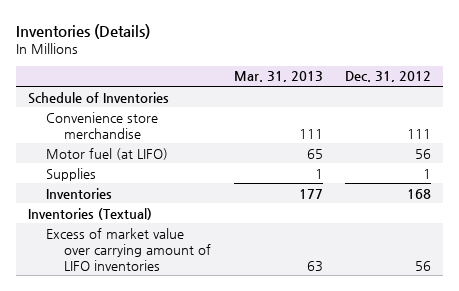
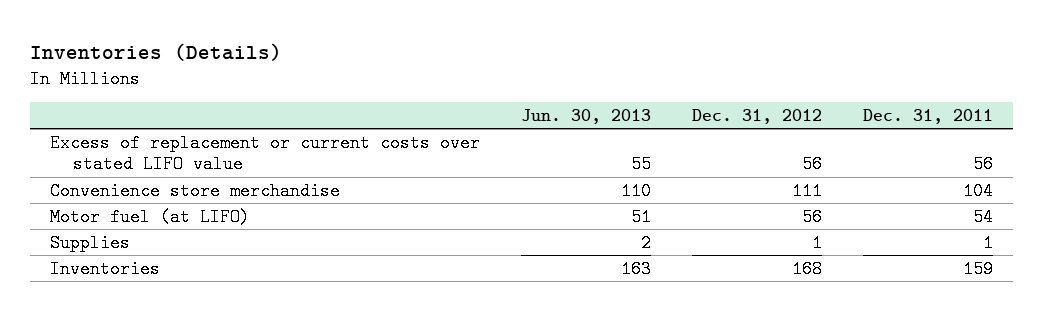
[233,71,323,83] Mar. 31, 2013 -> none
none -> [520,109,651,125] Jun. 30, 2013
none -> [862,109,993,125] Dec. 31, 2011
[27,91,169,104] Schedule of Inventories -> none
none -> [50,133,481,174] Excess of replacement or current costs over stated LIFO value
[27,207,152,220] Inventories (Textual) -> none
[45,227,211,271] Excess of market value over carrying amount of LIFO inventories -> none

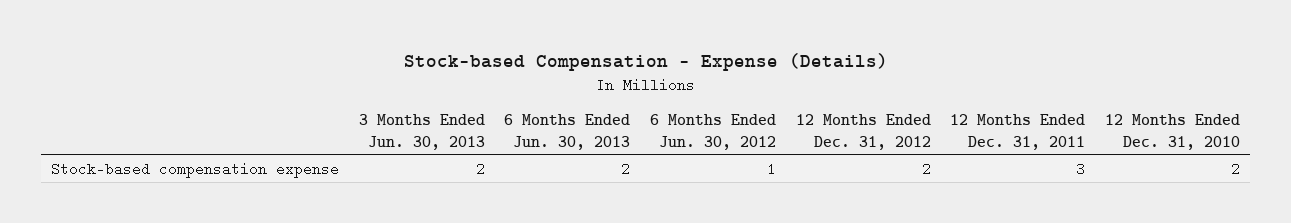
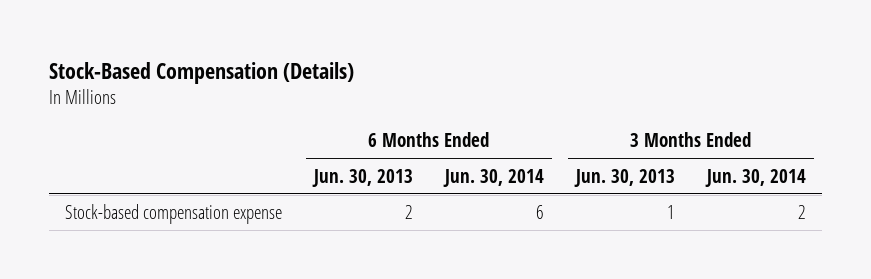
[403,53,888,72] Stock-based Compensation - Expense (Details) -> [49,61,355,84] Stock-Based Compensation (Details)
[650,113,777,150] 6 Months Ended Jun. 30, 2012 -> none
[795,113,931,150] 12 Months Ended Dec. 31, 2012 -> none
[950,113,1086,150] 12 Months Ended Dec. 31, 2011 -> none
[1104,113,1240,150] 12 Months Ended Dec. 31, 2010 -> none
none -> [443,168,545,187] Jun. 30, 2014
none -> [705,168,807,187] Jun. 30, 2014
[475,162,485,177] 2 -> [667,205,676,220] 1

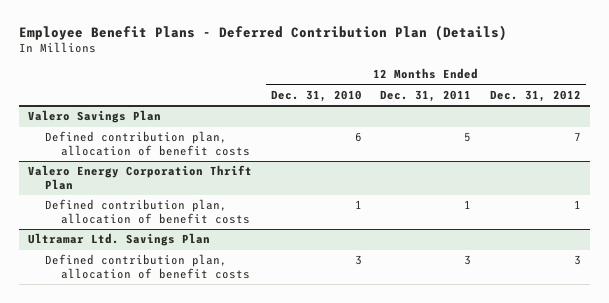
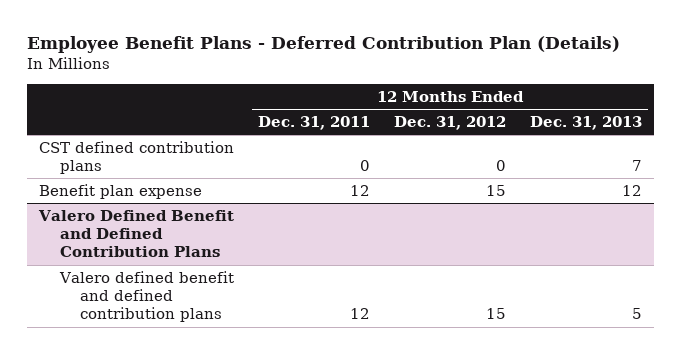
[270,89,362,102] Dec. 31, 2010 -> none
none -> [530,116,643,131] Dec. 31, 2013
[28,110,162,124] Valero Savings Plan -> none
[28,165,253,190] Valero Energy Corporation Thrift Plan -> none
[44,199,251,224] Defined contribution plan, allocation of benefit costs -> none
[28,233,211,247] Ultramar Ltd. Savings Plan -> none
[44,254,251,279] Defined contribution plan, allocation of benefit costs -> none
[44,131,251,156] Defined contribution plan, allocation of benefit costs -> [38,140,234,175] CST defined contribution plans
[464,132,472,143] 5 -> [360,160,371,172] 0
[574,132,582,142] 7 -> [496,160,507,172] 0
none -> [38,183,202,199] Benefit plan expense
none -> [37,209,234,258] Valero Defined Benefit and Defined Contribution Plans
none -> [58,270,234,323] Valero defined benefit and defined contribution plans

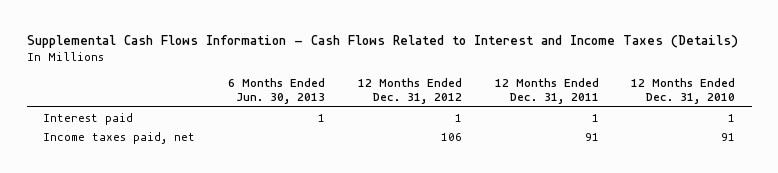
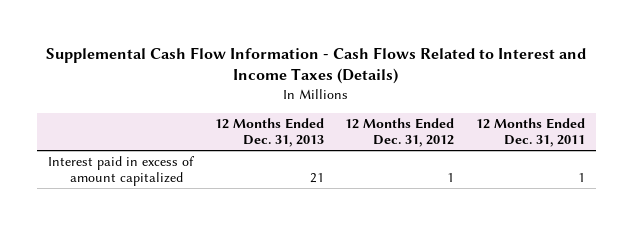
[26,35,738,49] Supplemental Cash Flows Information - Cash Flows Related to Interest and Income Taxes (Details) -> [46,46,587,85] Supplemental Cash Flow Information - Cash Flows Related to Interest and Income Taxes (Details)
[227,77,325,105] 6 Months Ended Jun. 30, 2013 -> none
[631,77,736,105] 12 Months Ended Dec. 31, 2010 -> none
none -> [214,118,324,148] 12 Months Ended Dec. 31, 2013
[43,131,196,144] Income taxes paid, net -> none
[43,112,134,125] Interest paid -> [47,156,195,187] Interest paid in excess of amount capitalized

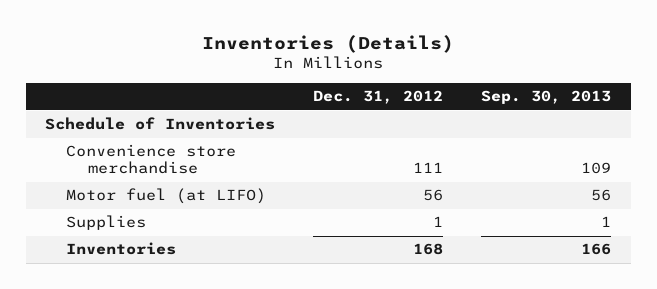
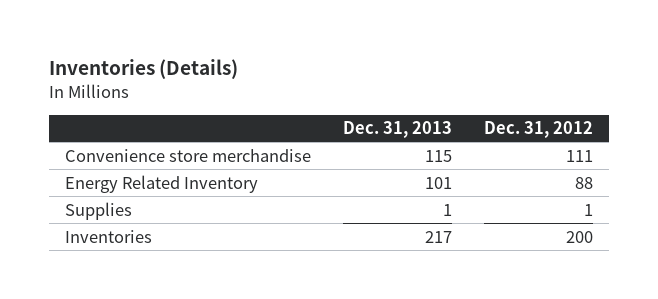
[481,90,612,105] Sep. 30, 2013 -> none
none -> [343,121,453,139] Dec. 31, 2013
[45,117,276,131] Schedule of Inventories -> none
[66,188,267,205] Motor fuel (at LIFO) -> none
none -> [65,174,259,193] Energy Related Inventory
[413,243,444,256] 168 -> [565,230,593,243] 200

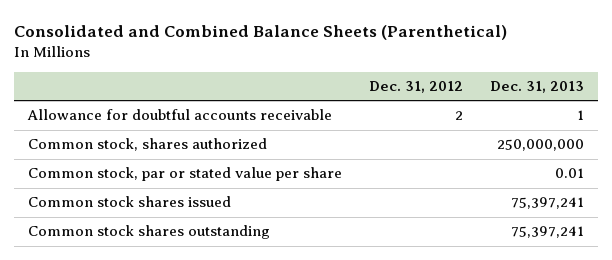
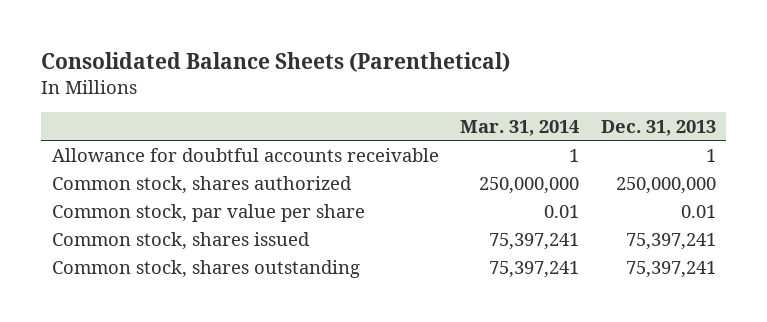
[13,24,507,40] Consolidated and Combined Balance Sheets (Parenthetical) -> [40,52,510,73] Consolidated Balance Sheets (Parenthetical)
[368,81,463,94] Dec. 31, 2012 -> none
none -> [460,119,580,136] Mar. 31, 2014
[27,167,342,182] Common stock, par or stated value per share -> [51,203,365,222] Common stock, par value per share
[27,196,231,208] Common stock shares issued -> [51,231,310,250] Common stock, shares issued
[27,225,270,240] Common stock shares outstanding -> [51,259,360,278] Common stock, shares outstanding

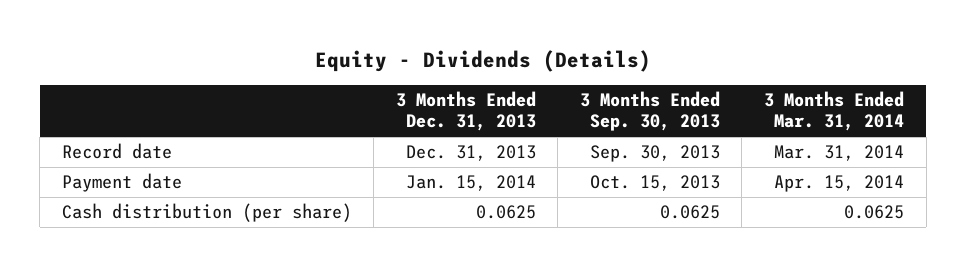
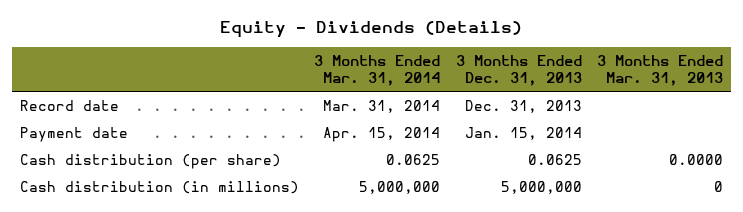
[579,91,720,132] 3 Months Ended Sep. 30, 2013 -> none
none -> [597,54,724,87] 3 Months Ended Mar. 31, 2013
none -> [19,180,299,194] Cash distribution (in millions)

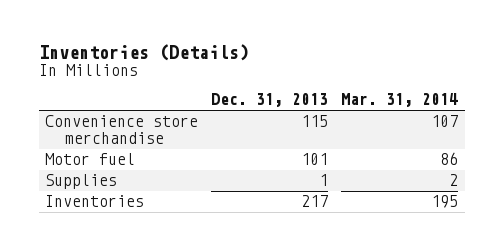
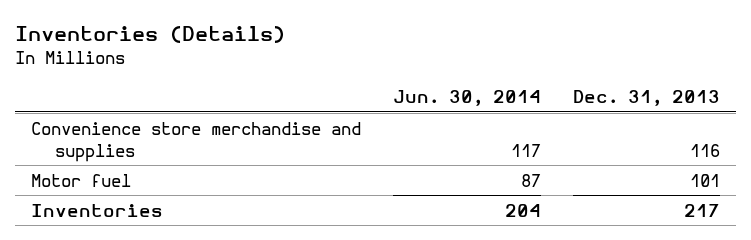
[341,93,459,108] Mar. 31, 2014 -> none
none -> [392,90,541,107] Jun. 30, 2014
[45,115,199,144] Convenience store merchandise -> [30,121,361,162] Convenience store merchandise and supplies
[301,115,329,128] 115 -> [690,143,721,157] 116
[45,174,118,190] Supplies -> none

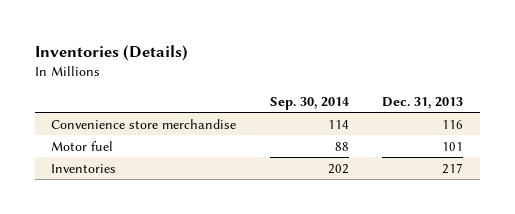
[392,90,541,107] Jun. 30, 2014 -> none
none -> [269,96,349,110] Sep. 30, 2014
[30,121,361,162] Convenience store merchandise and supplies -> [51,118,237,129] Convenience store merchandise

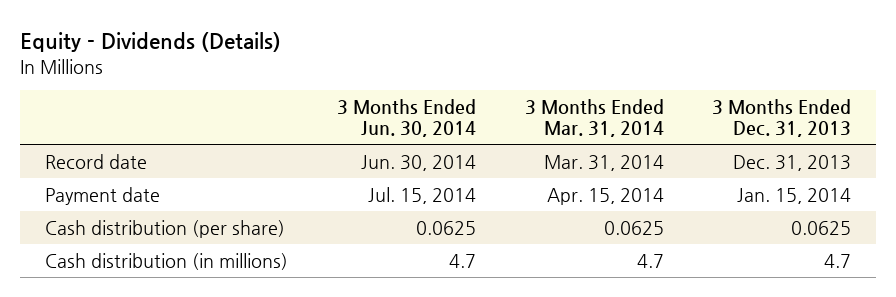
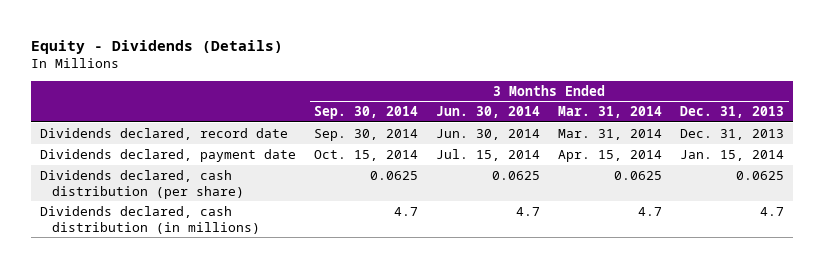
none -> [314,106,419,120] Sep. 30, 2014
[44,153,147,169] Record date -> [40,127,289,140] Dividends declared, record date
[44,186,160,205] Payment date -> [40,148,297,162] Dividends declared, payment date
[44,219,285,238] Cash distribution (per share) -> [40,169,245,199] Dividends declared, cash distribution (per share)
[44,252,288,270] Cash distribution (in millions) -> [40,205,261,234] Dividends declared, cash distribution (in millions)

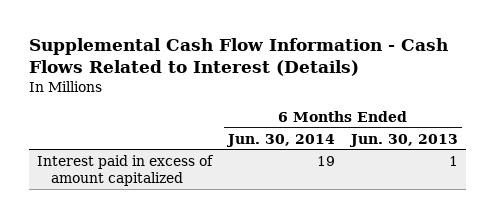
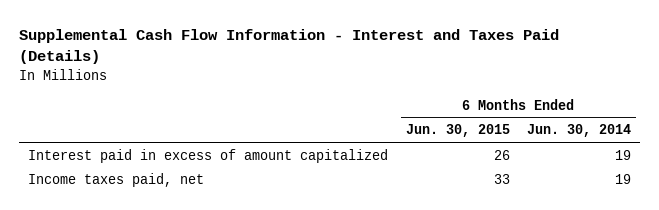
[28,37,448,76] Supplemental Cash Flow Information - Cash Flows Related to Interest (Details) -> [19,29,560,65] Supplemental Cash Flow Information - Interest and Taxes Paid (Details)
[349,133,459,147] Jun. 30, 2013 -> none
none -> [405,124,510,138] Jun. 30, 2015
none -> [27,172,204,187] Income taxes paid, net

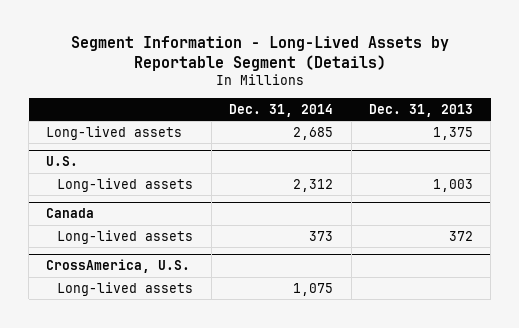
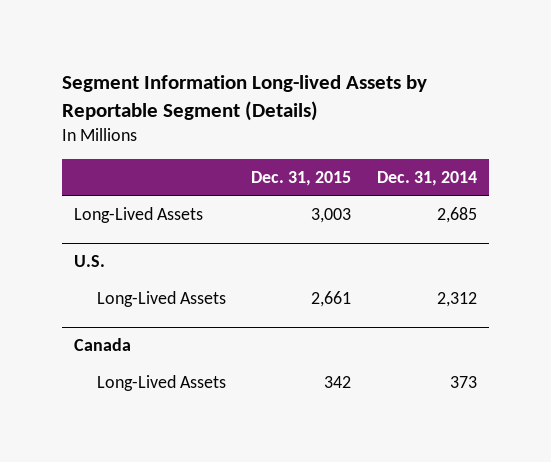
[70,36,449,72] Segment Information - Long-Lived Assets by Reportable Segment (Details) -> [61,75,427,121] Segment Information Long-lived Assets by Reportable Segment (Details)
[368,103,473,117] Dec. 31, 2013 -> none
none -> [251,170,352,186] Dec. 31, 2015
[46,125,183,140] Long-lived assets -> [74,207,204,224] Long-Lived Assets
[57,177,194,192] Long-lived assets -> [96,291,226,308] Long-Lived Assets
[46,259,191,274] CrossAmerica, U.S. -> none
[57,281,194,296] Long-lived assets -> none
[57,229,194,244] Long-lived assets -> [96,375,226,392] Long-Lived Assets

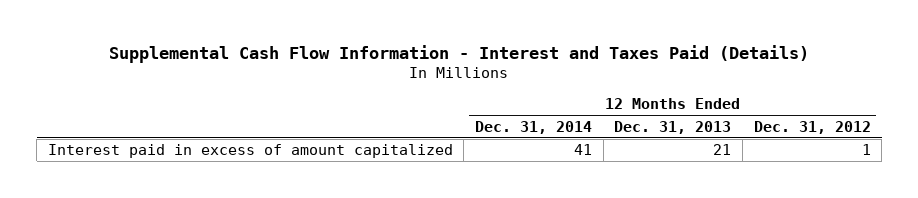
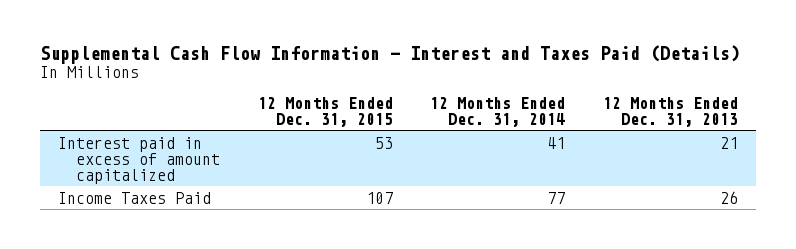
[753,120,871,134] Dec. 31, 2012 -> none
none -> [257,96,393,128] 12 Months Ended Dec. 31, 2015
none -> [58,191,212,204] Income Taxes Paid

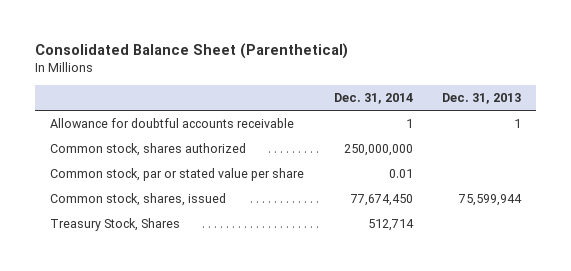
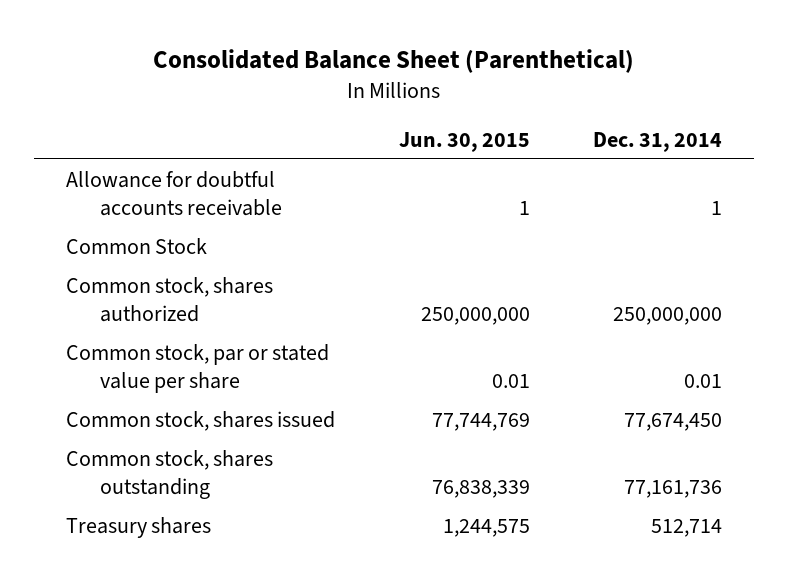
[442,93,522,105] Dec. 31, 2013 -> none
none -> [398,131,530,152] Jun. 30, 2015
none -> [66,237,208,254] Common Stock
[50,192,227,206] Common stock, shares, issued -> [66,410,336,431] Common stock, shares issued
none -> [66,449,274,500] Common stock, shares outstanding
[50,217,181,231] Treasury Stock, Shares -> [66,516,212,538] Treasury shares

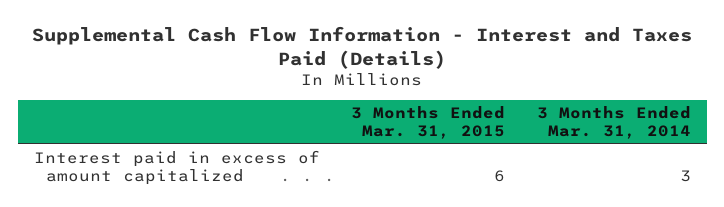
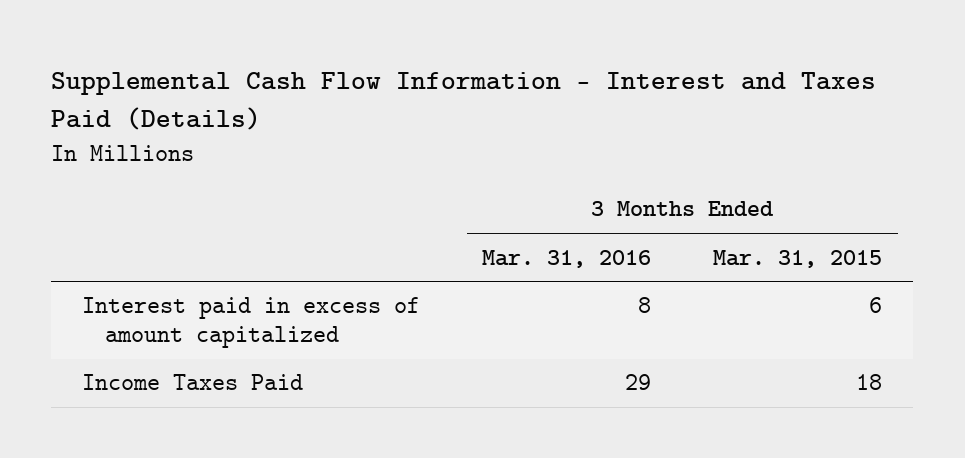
[536,106,691,140] 3 Months Ended Mar. 31, 2014 -> none
none -> [482,249,652,268] Mar. 31, 2016
none -> [82,374,304,391] Income Taxes Paid

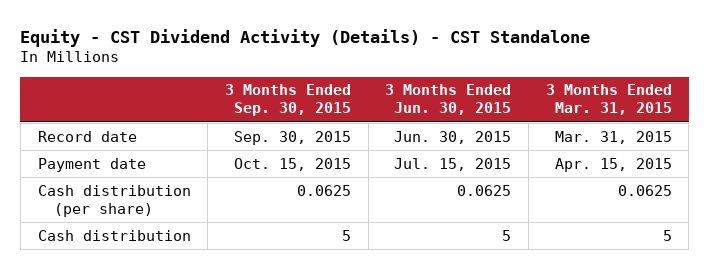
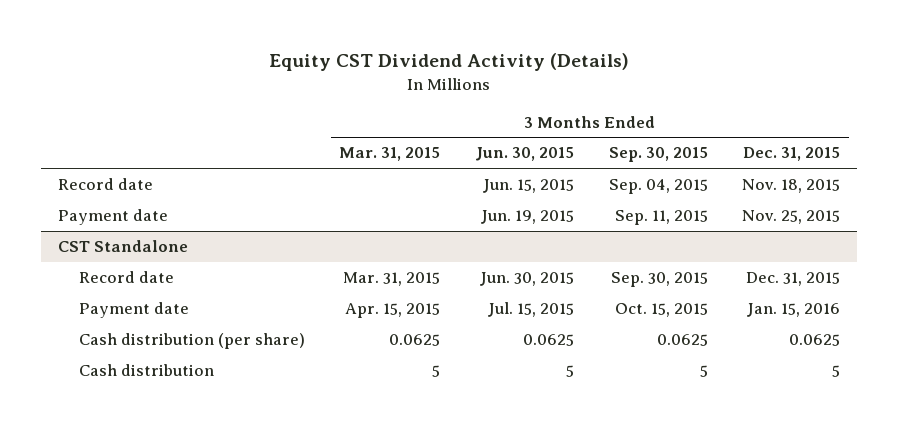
[20,28,591,47] Equity - CST Dividend Activity (Details) - CST Standalone -> [269,53,630,72] Equity CST Dividend Activity (Details)
none -> [743,147,841,162] Dec. 31, 2015
none -> [58,178,154,191] Record date
none -> [58,209,169,226] Payment date
none -> [58,240,189,253] CST Standalone

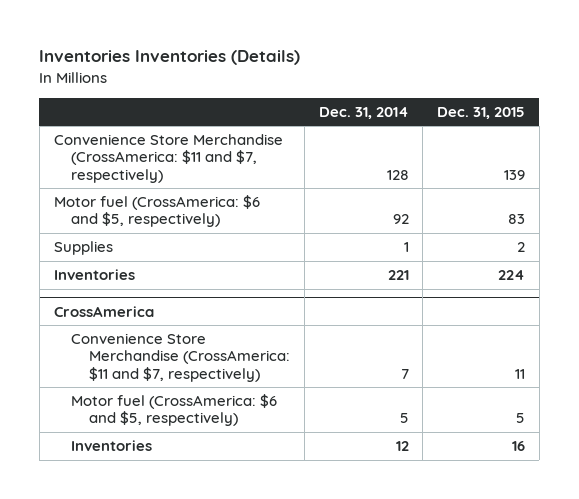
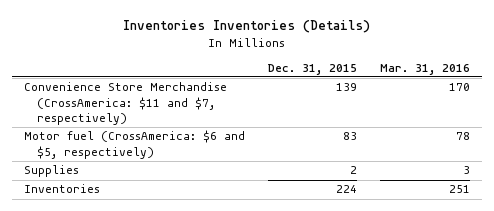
[318,106,409,119] Dec. 31, 2014 -> none
none -> [380,63,471,75] Mar. 31, 2016
[53,305,154,317] CrossAmerica -> none
[71,333,290,382] Convenience Store Merchandise (CrossAmerica: $11 and $7, respectively) -> none
[71,394,278,427] Motor fuel (CrossAmerica: $6 and $5, respectively) -> none
[71,440,153,452] Inventories -> none

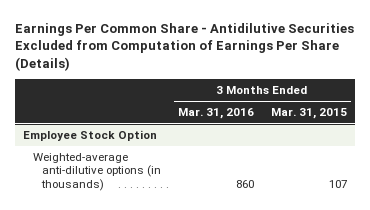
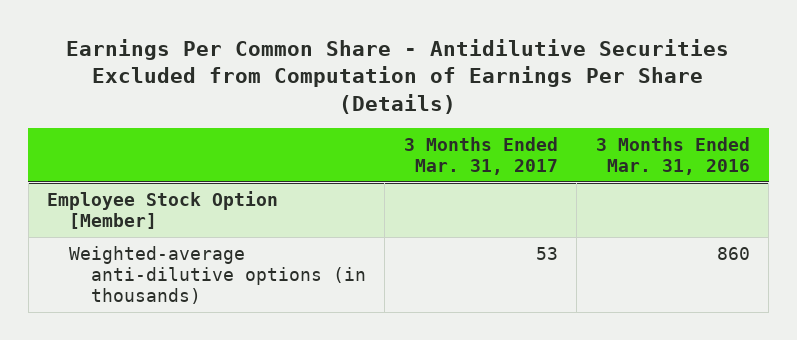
[270,108,347,120] Mar. 31, 2015 -> none
none -> [403,137,558,176] 3 Months Ended Mar. 31, 2017
[23,129,158,141] Employee Stock Option -> [47,190,279,229] Employee Stock Option [Member]

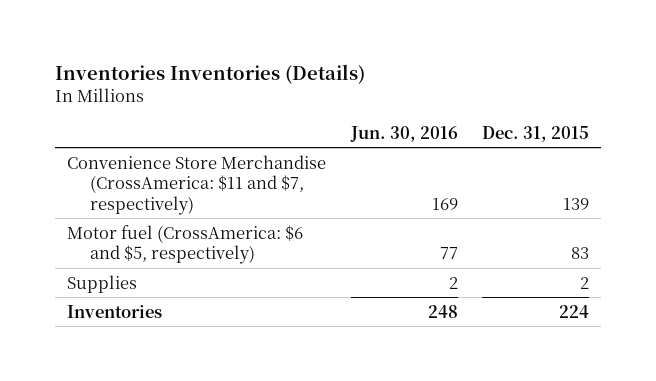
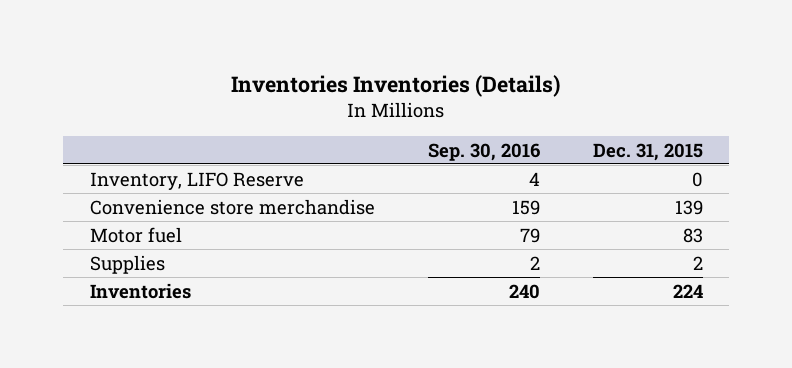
[349,125,458,142] Jun. 30, 2016 -> none
none -> [427,142,540,161] Sep. 30, 2016
none -> [89,171,304,190] Inventory, LIFO Reserve
[67,154,327,215] Convenience Store Merchandise (CrossAmerica: $11 and $7, respectively) -> [89,198,375,215] Convenience store merchandise
[67,224,304,265] Motor fuel (CrossAmerica: $6 and $5, respectively) -> [89,226,182,243] Motor fuel

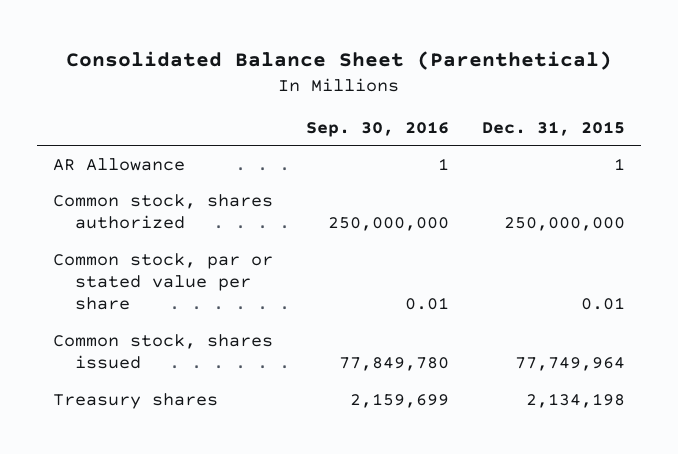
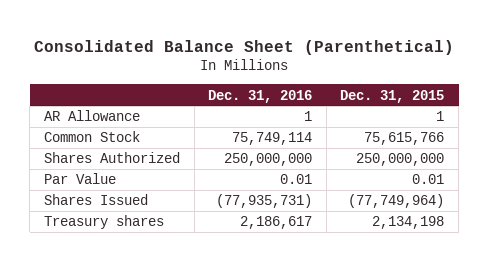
[305,120,449,137] Sep. 30, 2016 -> none
none -> [208,89,313,103] Dec. 31, 2016
none -> [43,131,140,143] Common Stock
[53,193,274,229] Common stock, shares authorized -> [43,152,180,164] Shares Authorized
[53,252,274,311] Common stock, par or stated value per share -> [43,173,116,185] Par Value
[53,333,274,369] Common stock, shares issued -> [43,194,148,206] Shares Issued
[514,356,625,371] 77,749,964 -> [348,194,445,209] (77,749,964)

